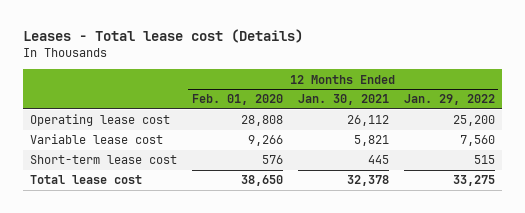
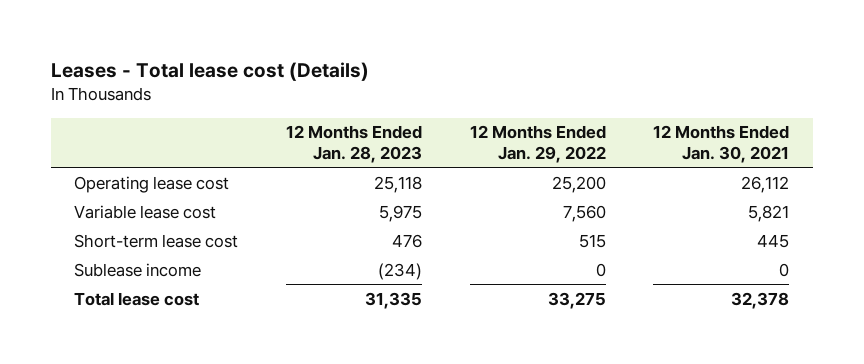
[191,94,283,106] Feb. 01, 2020 -> none
none -> [286,125,423,163] 12 Months Ended Jan. 28, 2023
none -> [74,262,202,277] Sublease income

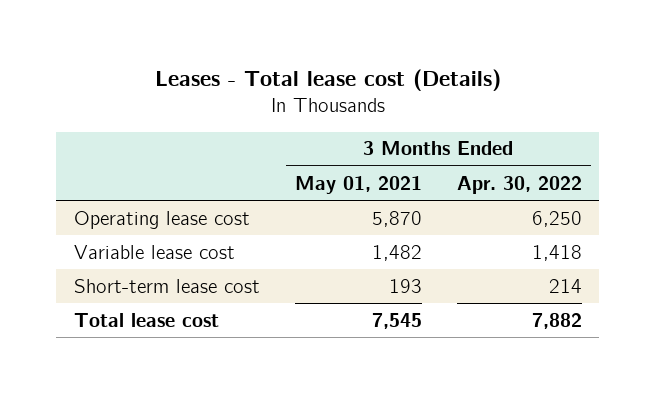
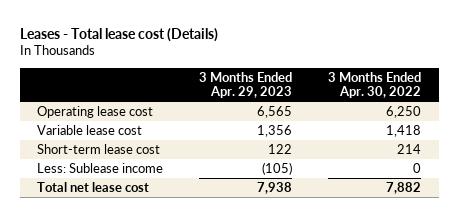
[294,175,422,194] May 01, 2021 -> none
none -> [199,71,293,99] 3 Months Ended Apr. 29, 2023
none -> [37,163,164,174] Less: Sublease income
[73,312,219,327] Total lease cost -> [37,182,150,193] Total net lease cost

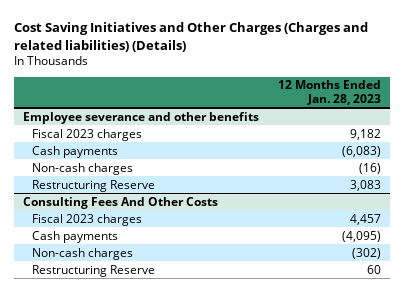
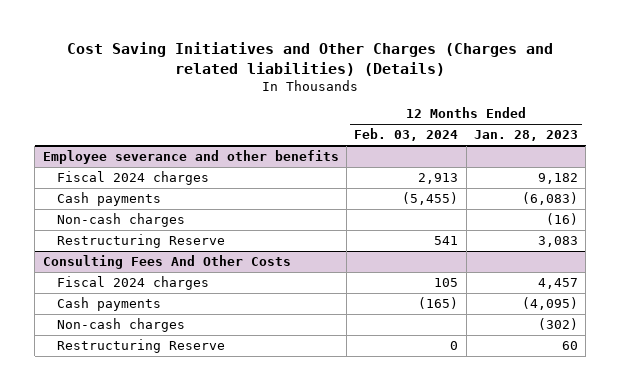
none -> [354,128,459,142] Feb. 03, 2024
[31,128,142,141] Fiscal 2023 charges -> [56,171,209,186] Fiscal 2024 charges
[31,213,142,226] Fiscal 2023 charges -> [56,276,209,291] Fiscal 2024 charges

